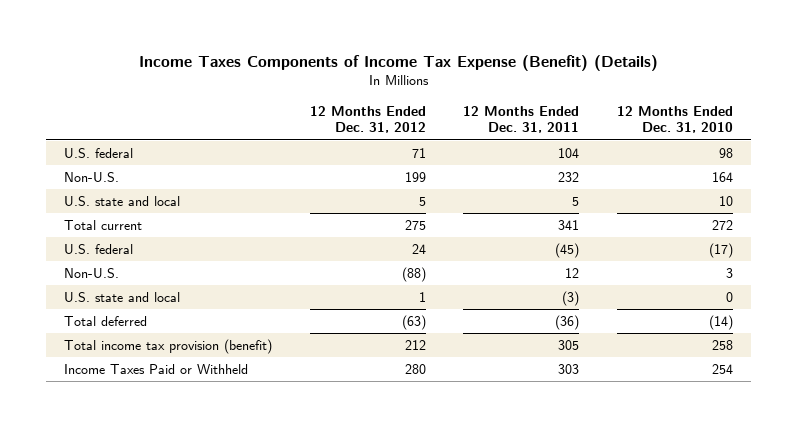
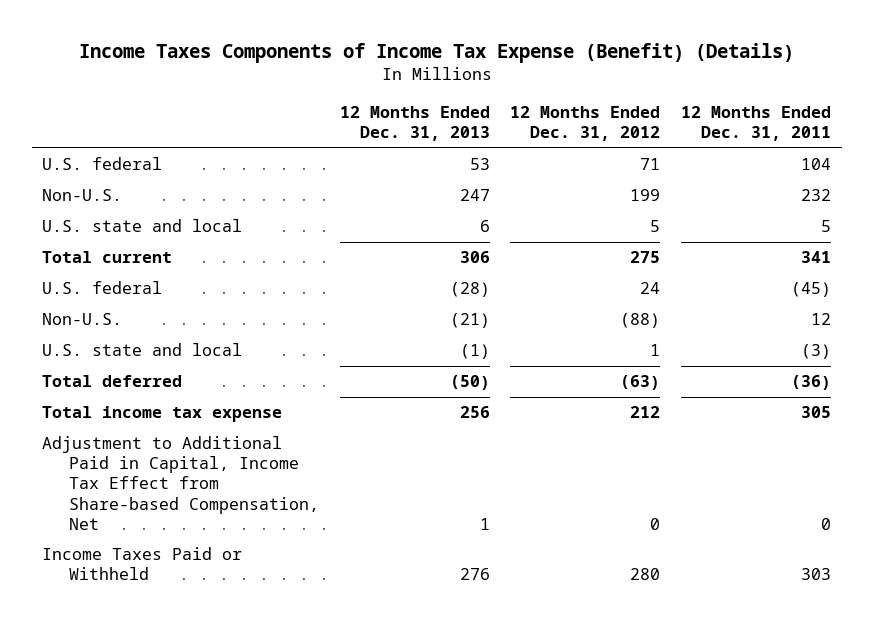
[616,105,733,134] 12 Months Ended Dec. 31, 2010 -> none
none -> [339,106,490,142] 12 Months Ended Dec. 31, 2013
[64,338,273,354] Total income tax provision (benefit) -> [42,406,283,423] Total income tax expense
none -> [42,436,319,530] Adjustment to Additional Paid in Capital, Income Tax Effect from Share-based Compensation, Net

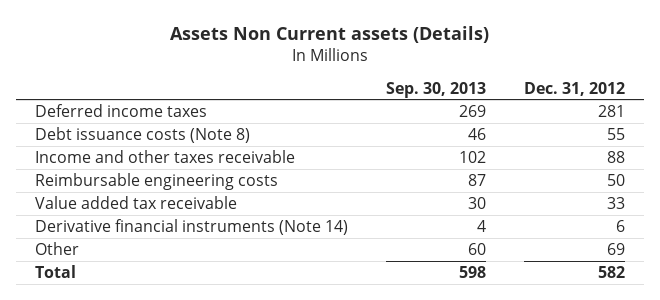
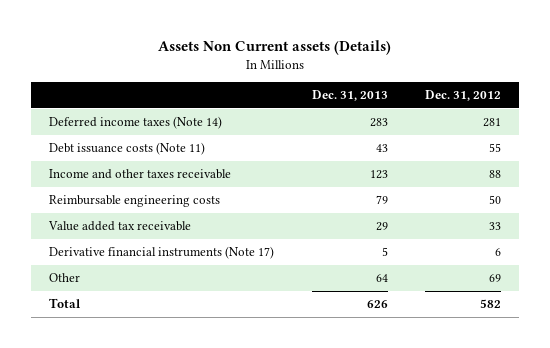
[386,81,487,98] Sep. 30, 2013 -> none
none -> [311,90,388,102] Dec. 31, 2013
[35,103,208,117] Deferred income taxes -> [49,116,223,130] Deferred income taxes (Note 14)
[35,126,251,143] Debt issuance costs (Note 8) -> [49,142,206,156] Debt issuance costs (Note 11)
[35,218,349,235] Derivative financial instruments (Note 14) -> [49,246,275,260] Derivative financial instruments (Note 17)

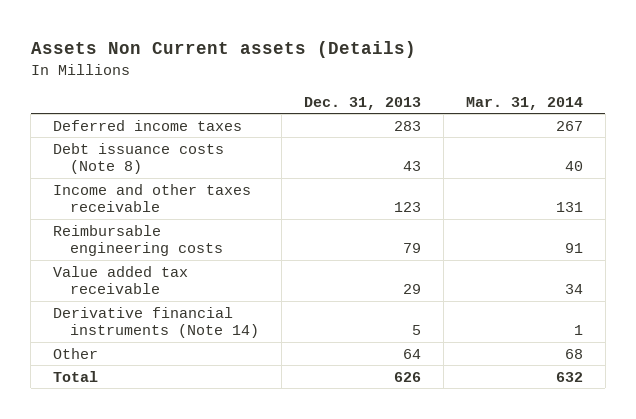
[424,90,501,102] Dec. 31, 2012 -> none
none -> [465,96,583,110] Mar. 31, 2014
[49,116,223,130] Deferred income taxes (Note 14) -> [53,119,243,131] Deferred income taxes
[49,142,206,156] Debt issuance costs (Note 11) -> [53,142,225,175] Debt issuance costs (Note 8)
[49,246,275,260] Derivative financial instruments (Note 17) -> [53,306,259,339] Derivative financial instruments (Note 14)

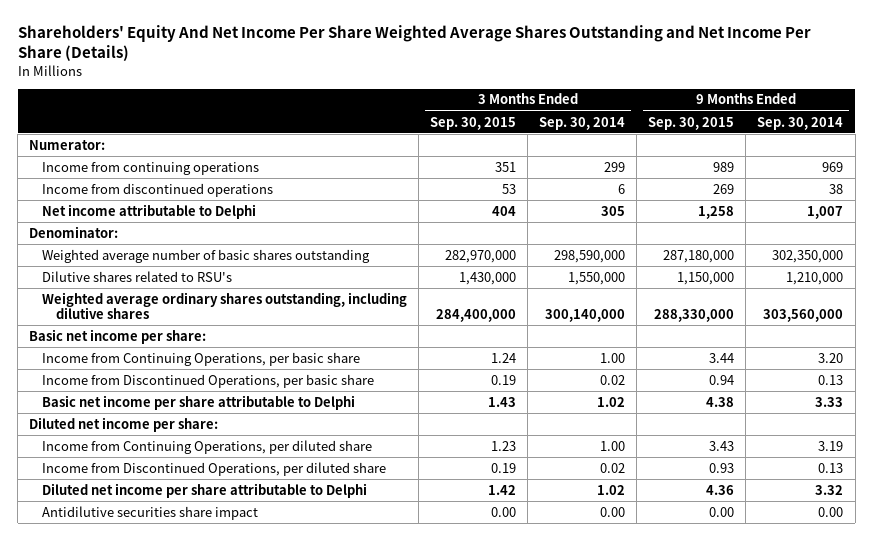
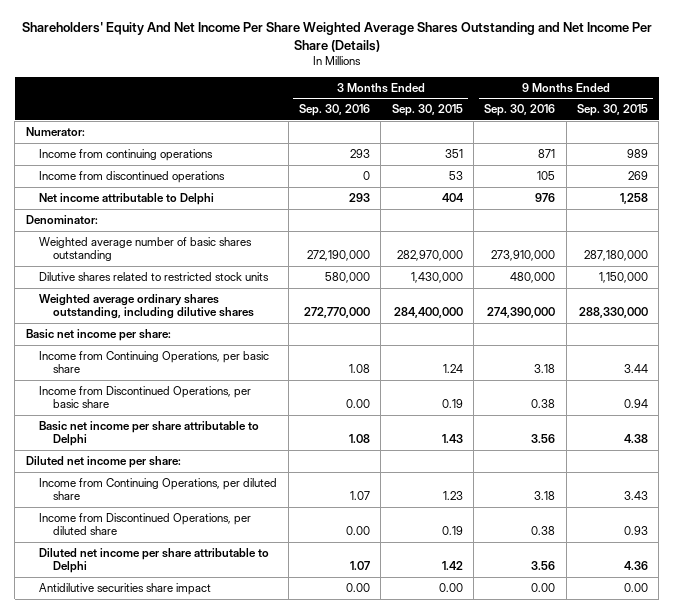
[539,116,626,130] Sep. 30, 2014 -> none
[757,116,844,130] Sep. 30, 2014 -> none
none -> [298,104,370,117] Sep. 30, 2016
none -> [484,104,556,117] Sep. 30, 2016
[42,270,233,282] Dilutive shares related to RSU's -> [39,271,270,281] Dilutive shares related to restricted stock units

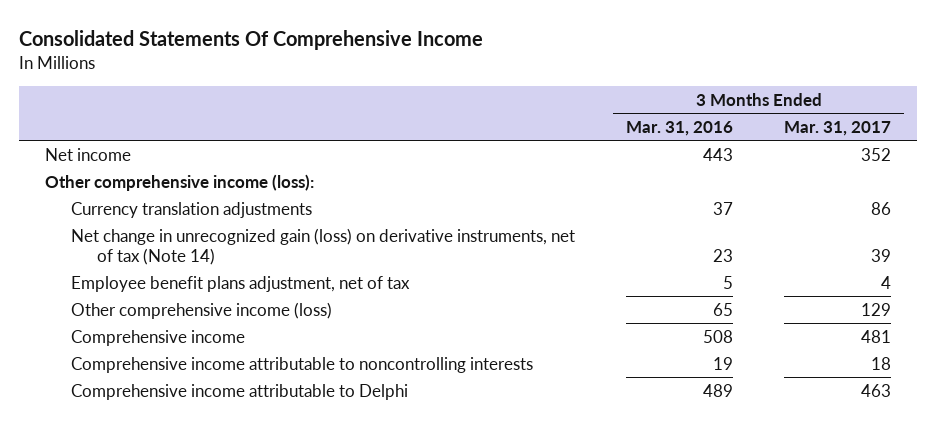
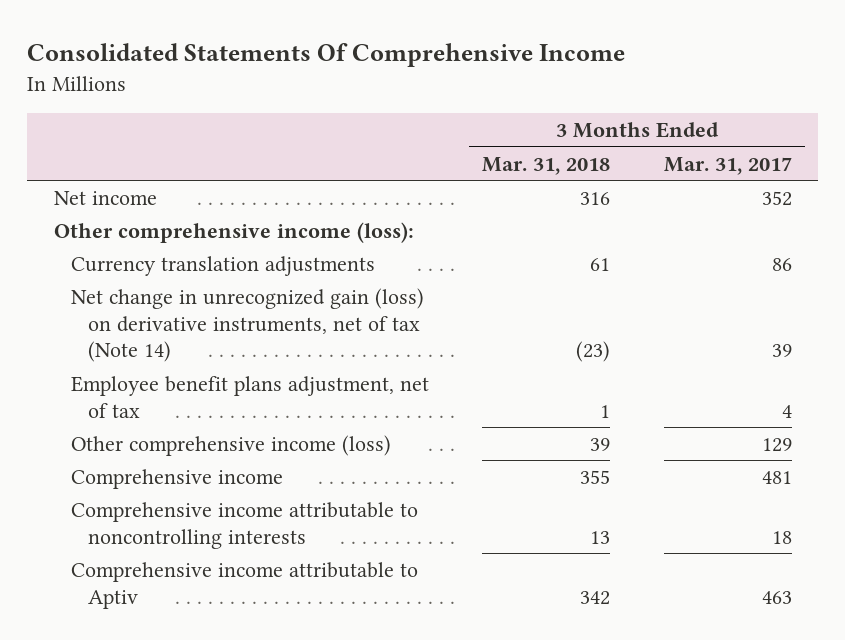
[626,121,734,137] Mar. 31, 2016 -> none
none -> [482,156,611,175] Mar. 31, 2018
[71,383,409,400] Comprehensive income attributable to Delphi -> [70,561,418,609] Comprehensive income attributable to Aptiv

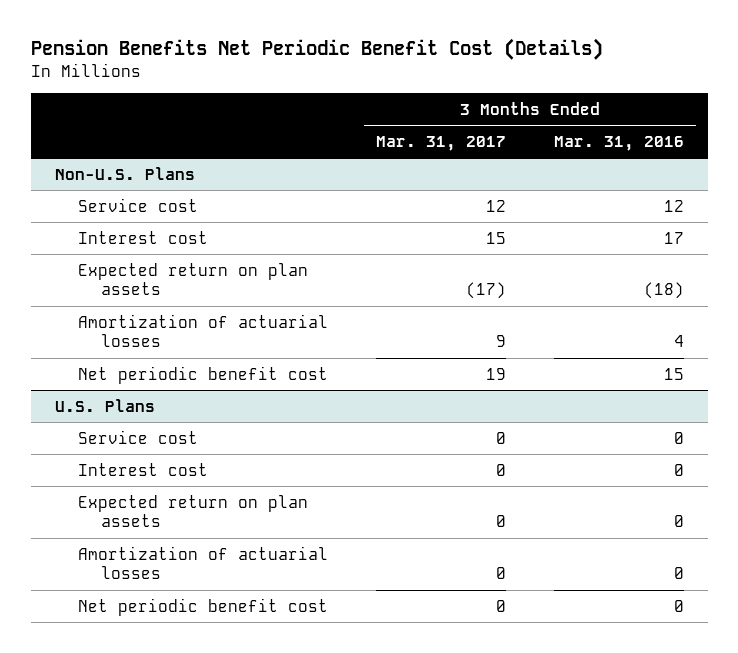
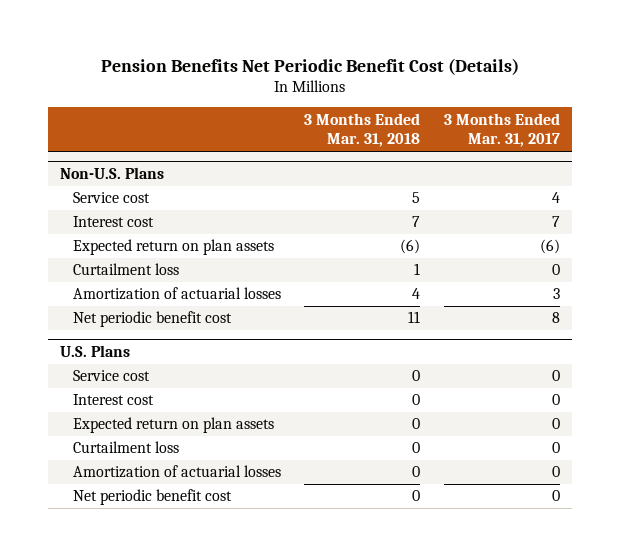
[553,135,684,151] Mar. 31, 2016 -> none
none -> [304,112,421,148] 3 Months Ended Mar. 31, 2018
[485,199,506,212] 12 -> [552,192,561,204] 4
[485,231,506,244] 15 -> [552,216,561,228] 7
[465,282,506,300] (17) -> [540,239,561,255] (6)
none -> [72,263,179,276] Curtailment loss
[495,335,506,348] 9 -> [553,288,561,300] 3
[485,367,506,380] 19 -> [552,312,561,324] 8
none -> [72,441,179,454] Curtailment loss

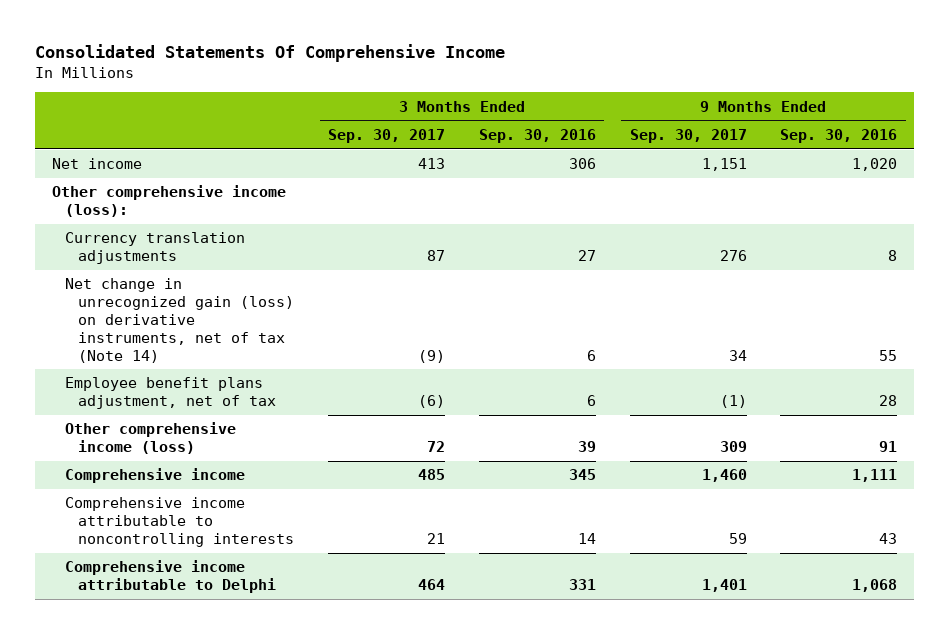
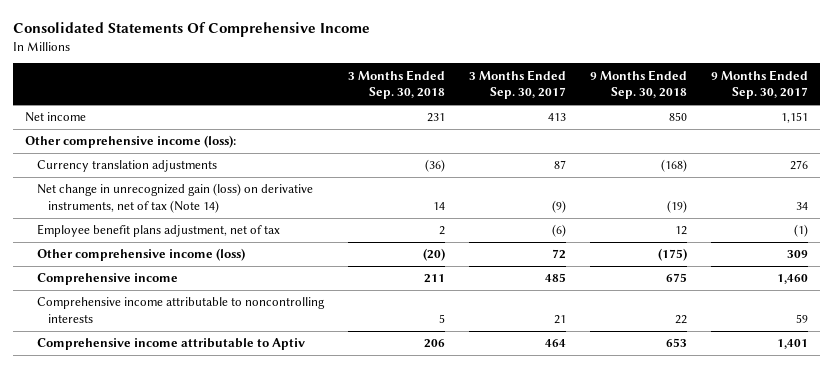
[478,129,596,144] Sep. 30, 2016 -> none
[780,129,898,144] Sep. 30, 2016 -> none
none -> [347,69,445,100] 3 Months Ended Sep. 30, 2018
none -> [589,69,687,100] 9 Months Ended Sep. 30, 2018
[65,560,277,594] Comprehensive income attributable to Delphi -> [36,338,305,351] Comprehensive income attributable to Aptiv

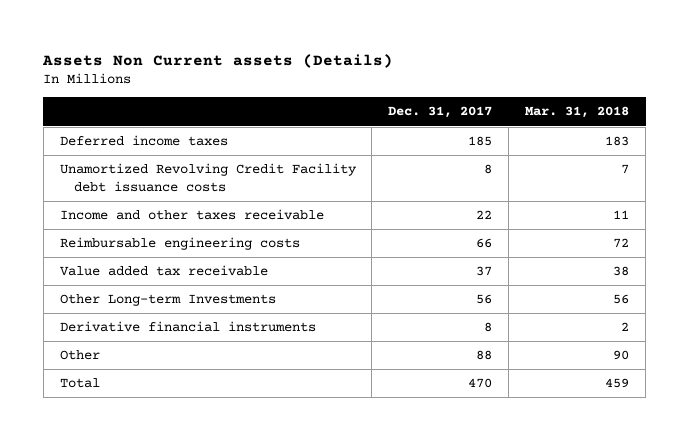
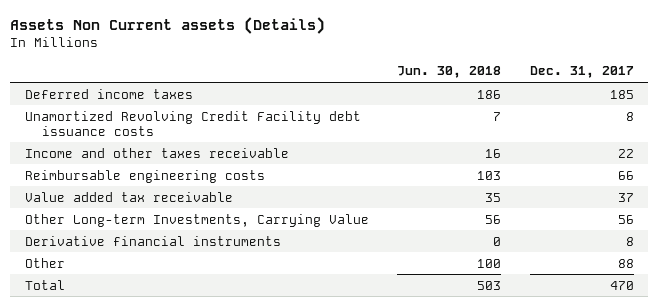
[525,106,630,119] Mar. 31, 2018 -> none
none -> [397,66,502,79] Jun. 30, 2018
[59,294,276,307] Other Long-term Investments -> [24,213,369,227] Other Long-term Investments, Carrying Value

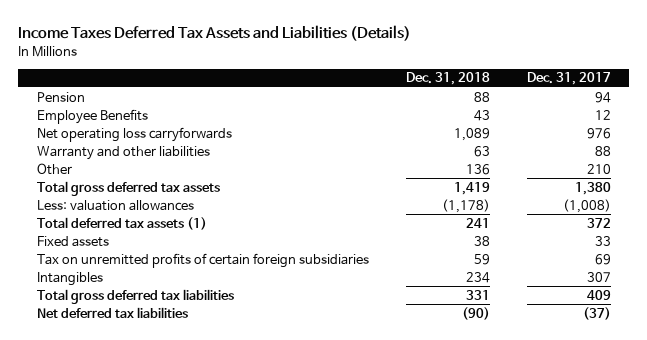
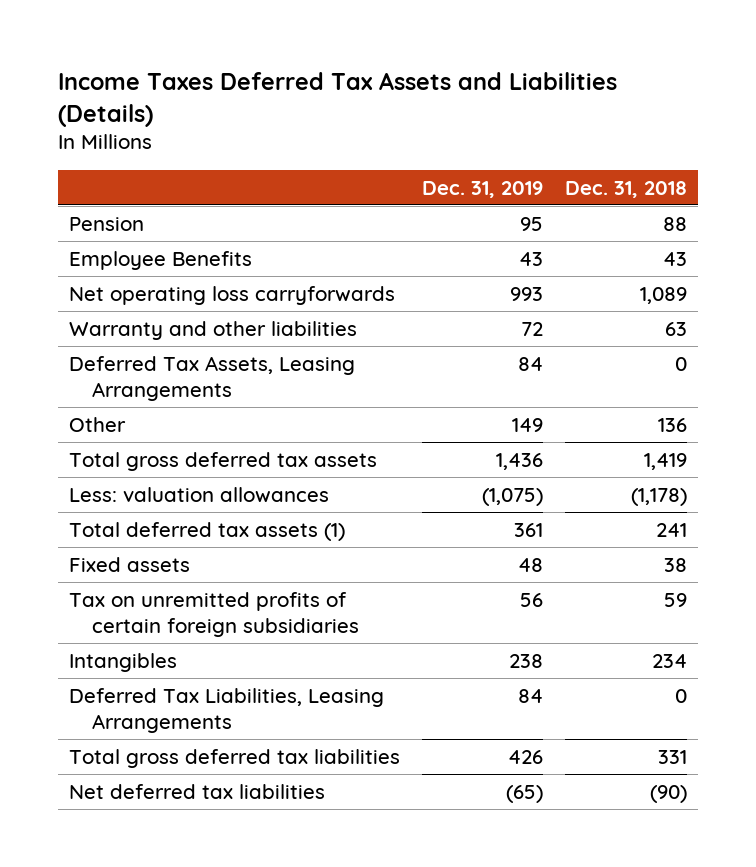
[526,72,611,86] Dec. 31, 2017 -> none
none -> [422,180,544,198] Dec. 31, 2019
none -> [69,355,356,401] Deferred Tax Assets, Leasing Arrangements
none -> [69,687,385,733] Deferred Tax Liabilities, Leasing Arrangements

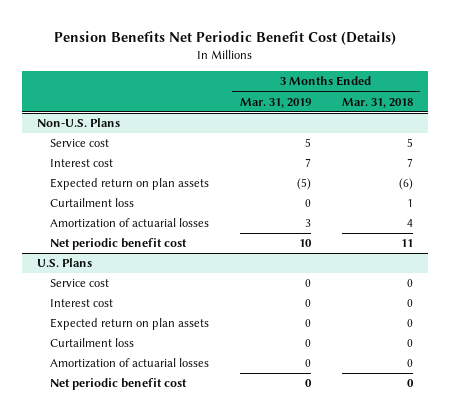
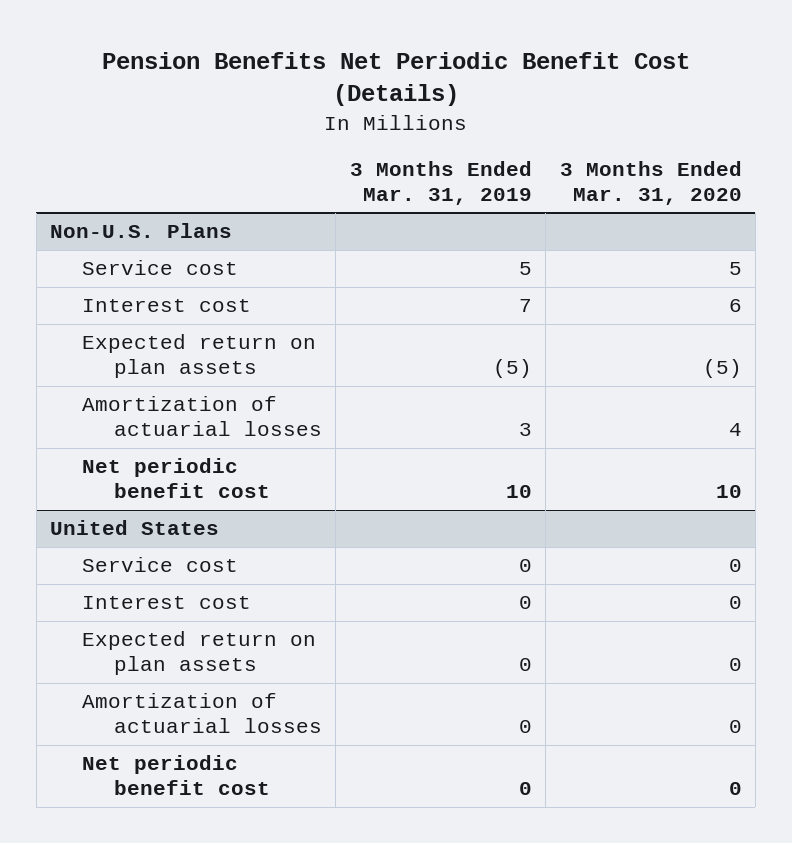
[341,97,413,108] Mar. 31, 2018 -> none
none -> [559,160,742,205] 3 Months Ended Mar. 31, 2020
[50,198,135,208] Curtailment loss -> none
[37,258,93,268] U.S. Plans -> none
none -> [50,520,220,536] United States
[50,338,135,348] Curtailment loss -> none

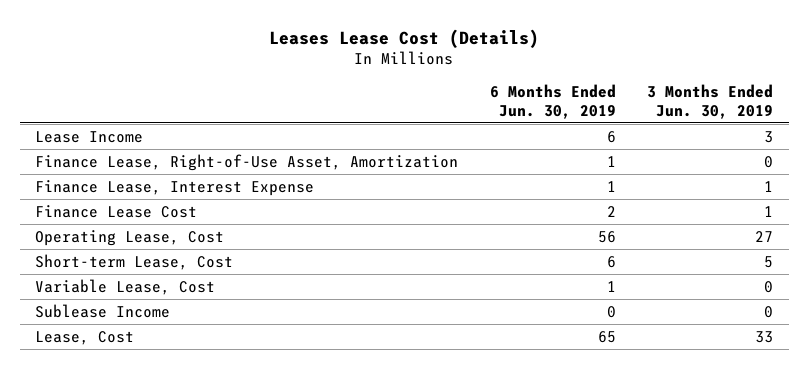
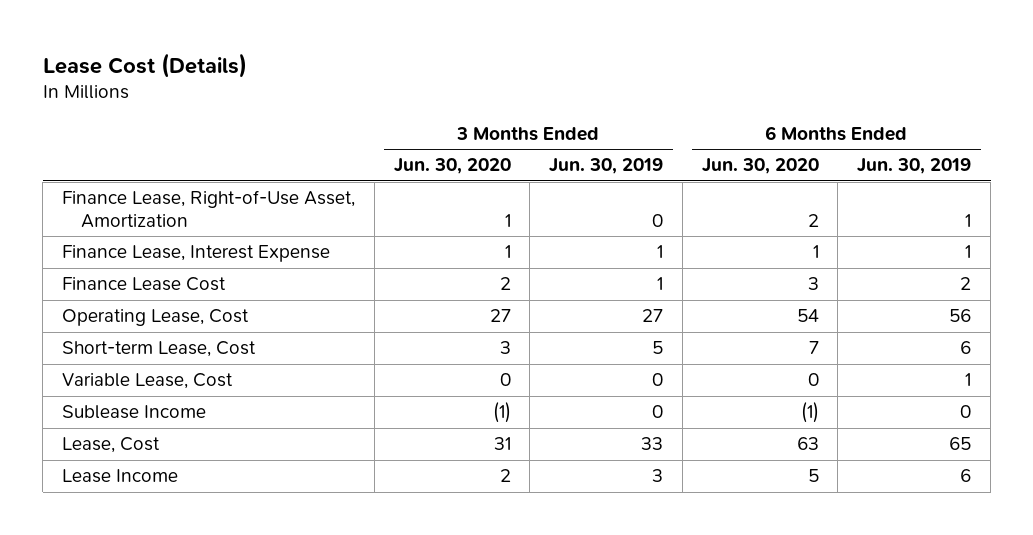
[269,28,540,48] Leases Lease Cost (Details) -> [42,52,247,78] Lease Cost (Details)
none -> [393,158,511,175] Jun. 30, 2020
none -> [701,158,819,175] Jun. 30, 2020
[35,130,144,143] Lease Income -> [61,469,178,484] Lease Income

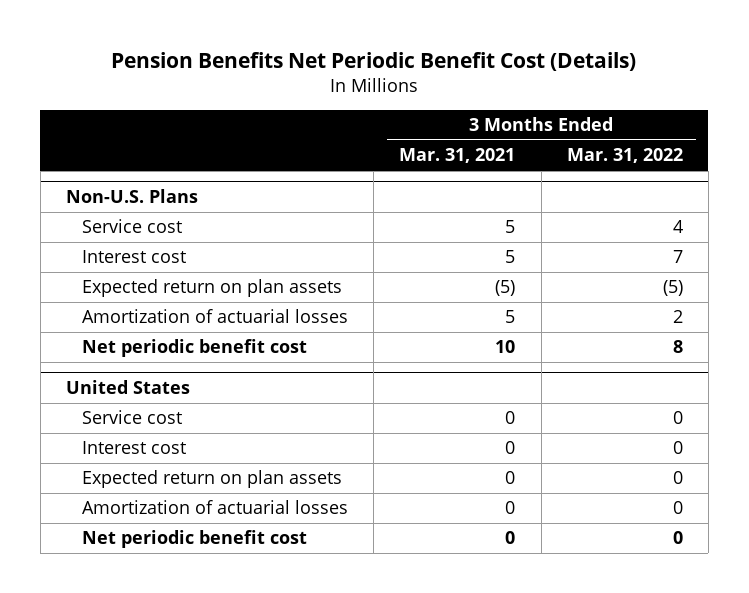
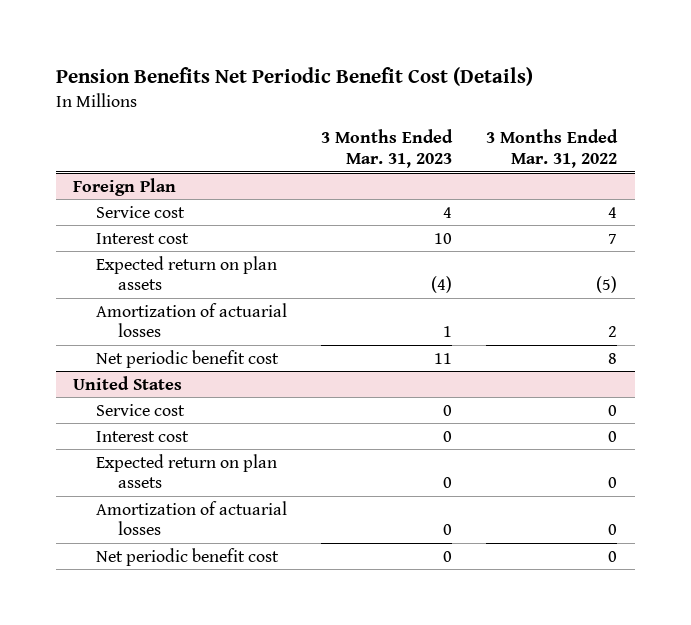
[399,148,516,164] Mar. 31, 2021 -> none
none -> [320,129,453,168] 3 Months Ended Mar. 31, 2023
[65,189,198,204] Non-U.S. Plans -> [73,177,177,196] Foreign Plan

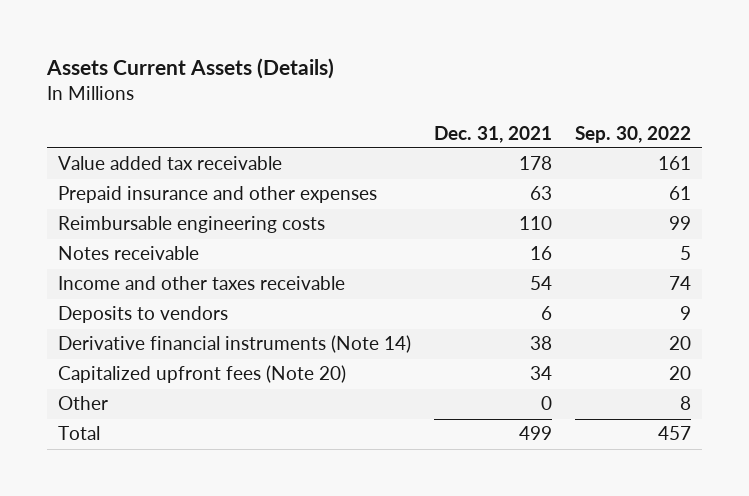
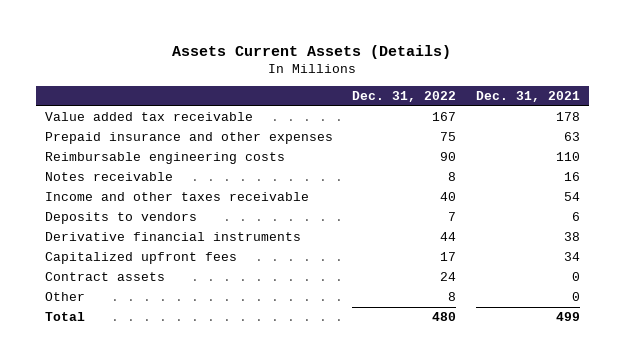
[574,125,691,143] Sep. 30, 2022 -> none
none -> [352,91,457,103] Dec. 31, 2022
[58,335,412,354] Derivative financial instruments (Note 14) -> [45,232,302,242] Derivative financial instruments
[58,365,347,384] Capitalized upfront fees (Note 20) -> [45,252,238,265] Capitalized upfront fees
none -> [45,272,166,282] Contract assets

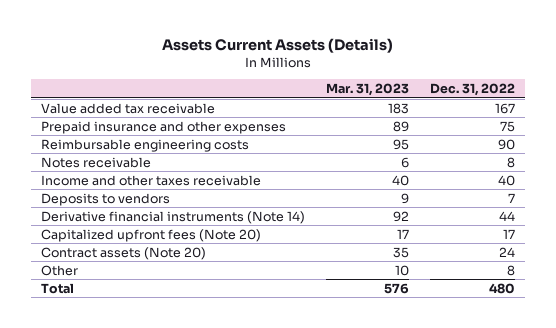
[475,91,580,103] Dec. 31, 2021 -> none
none -> [325,83,409,97] Mar. 31, 2023
[45,232,302,242] Derivative financial instruments -> [41,210,306,224] Derivative financial instruments (Note 14)
[45,252,238,265] Capitalized upfront fees -> [41,228,262,242] Capitalized upfront fees (Note 20)
[45,272,166,282] Contract assets -> [41,246,207,260] Contract assets (Note 20)

